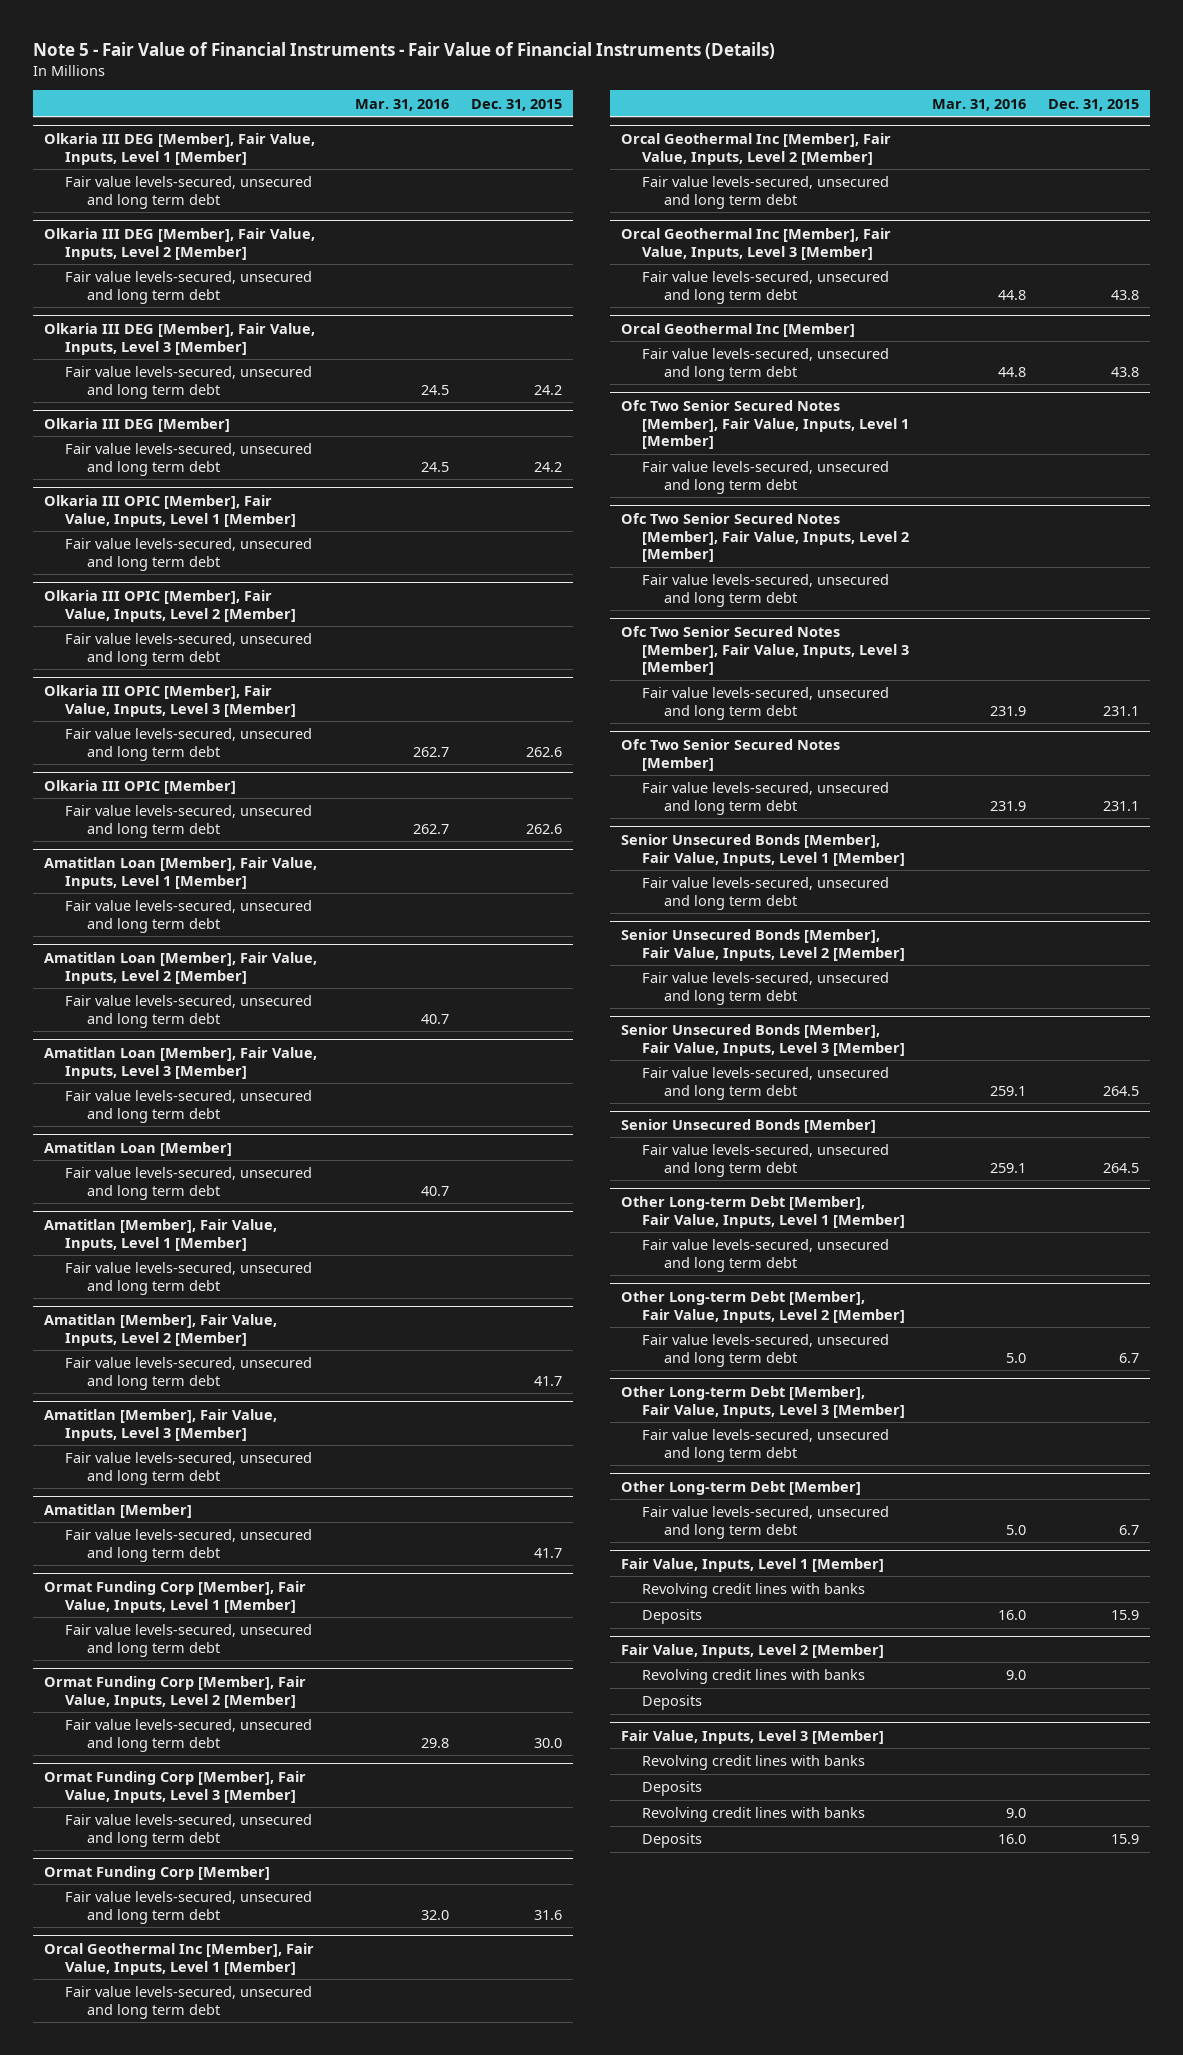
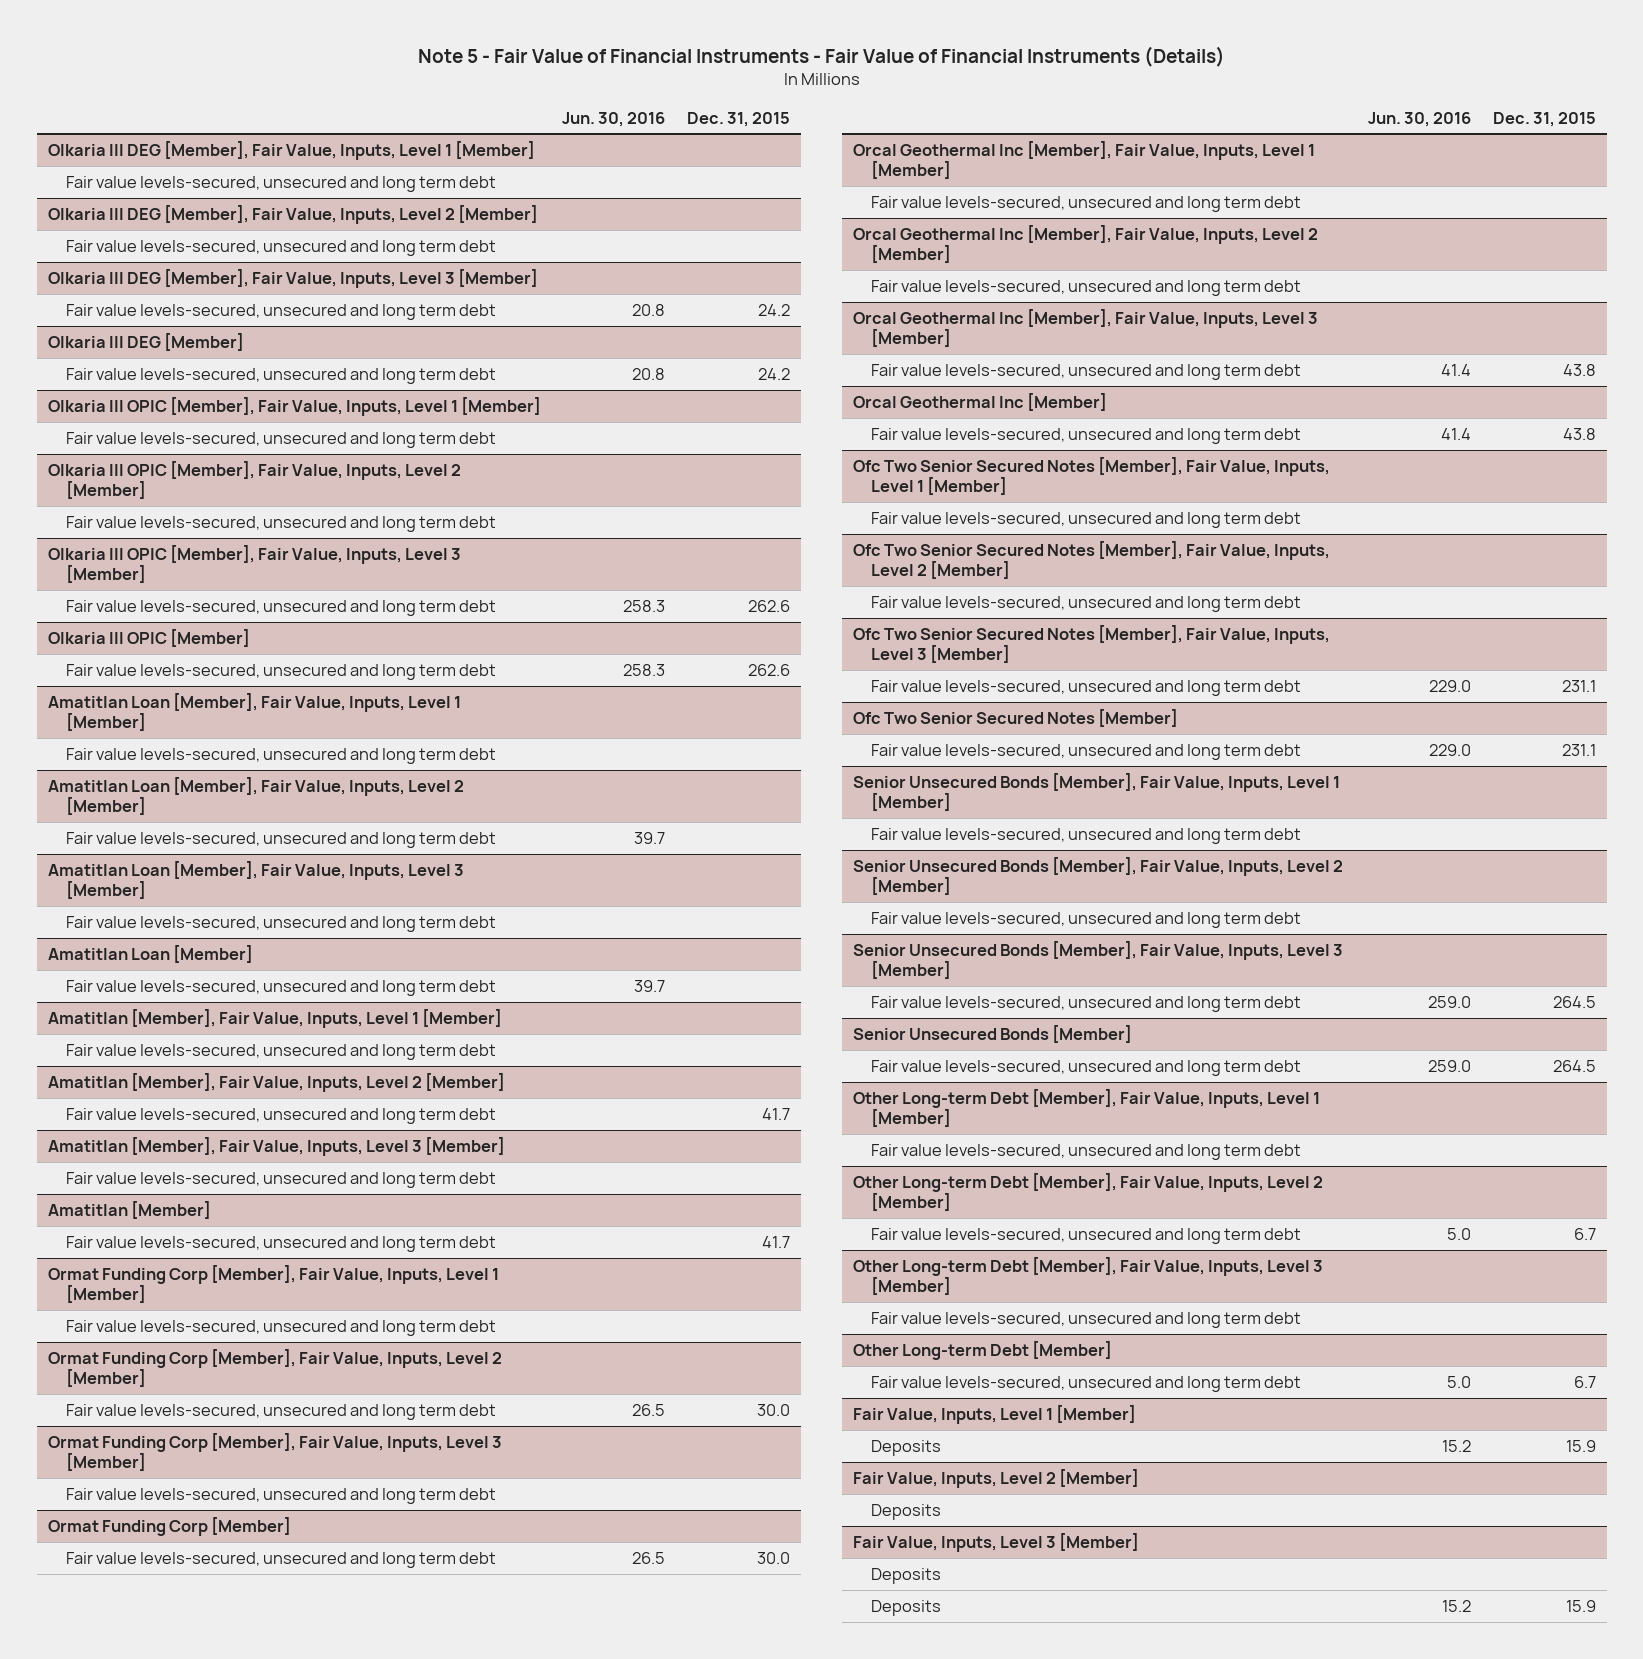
[354,98,449,111] Mar. 31, 2016 -> none
none -> [562,111,666,127] Jun. 30, 2016
[534,1909,563,1920] 31.6 -> [757,1552,791,1565] 30.0
[642,1583,866,1599] Revolving credit lines with banks -> none
[642,1669,866,1685] Revolving credit lines with banks -> none
[642,1755,866,1771] Revolving credit lines with banks -> none
[642,1807,866,1823] Revolving credit lines with banks -> none

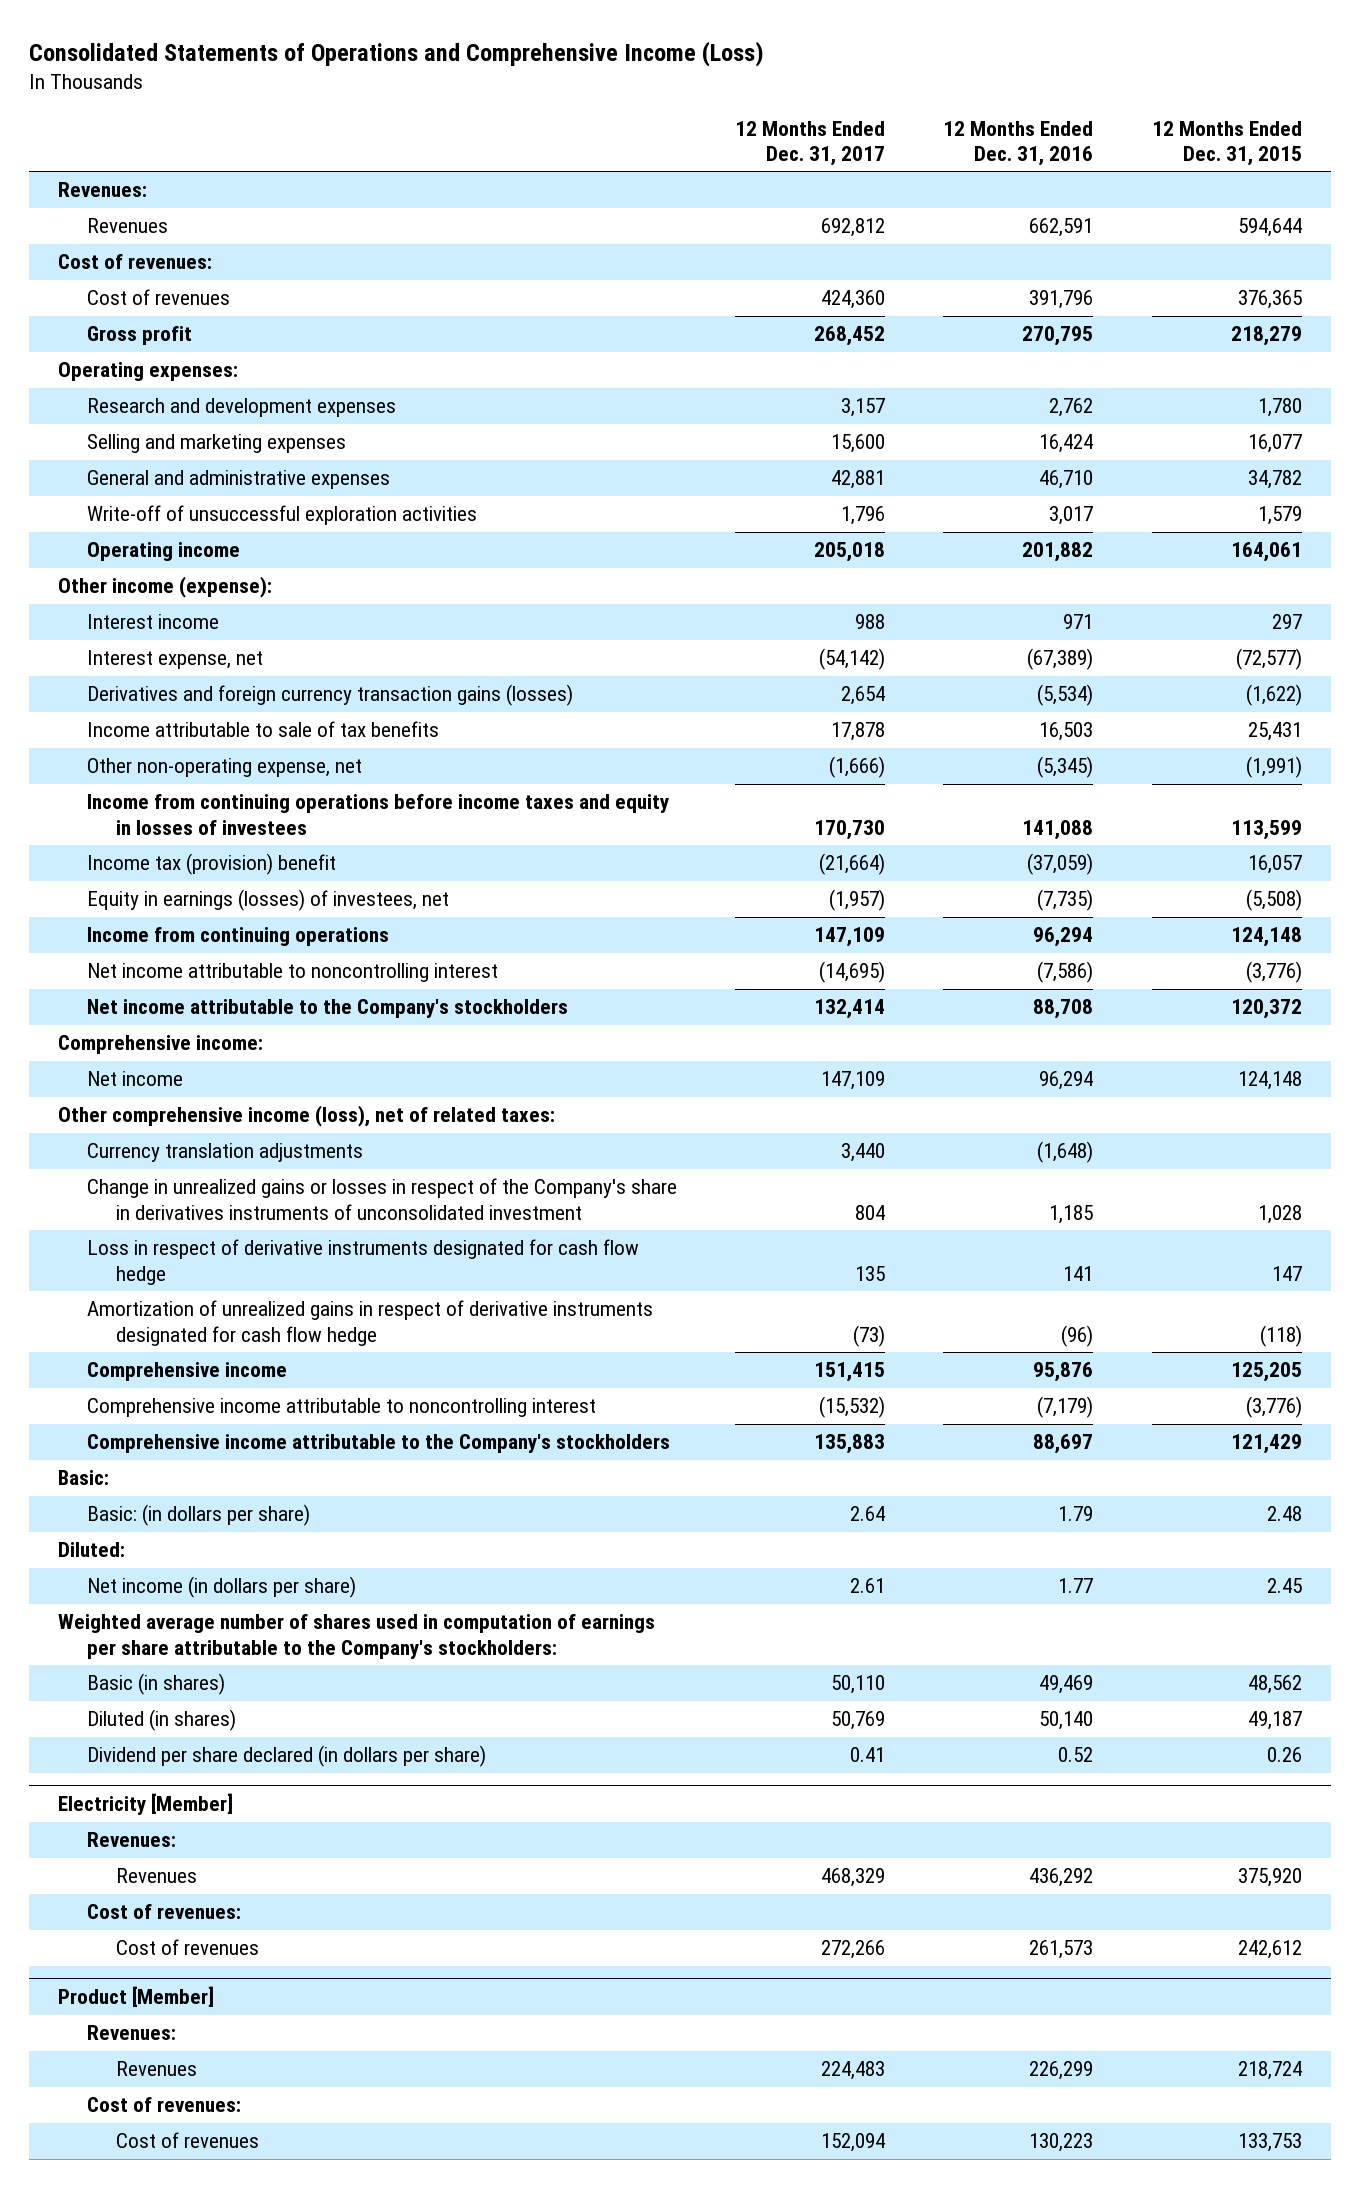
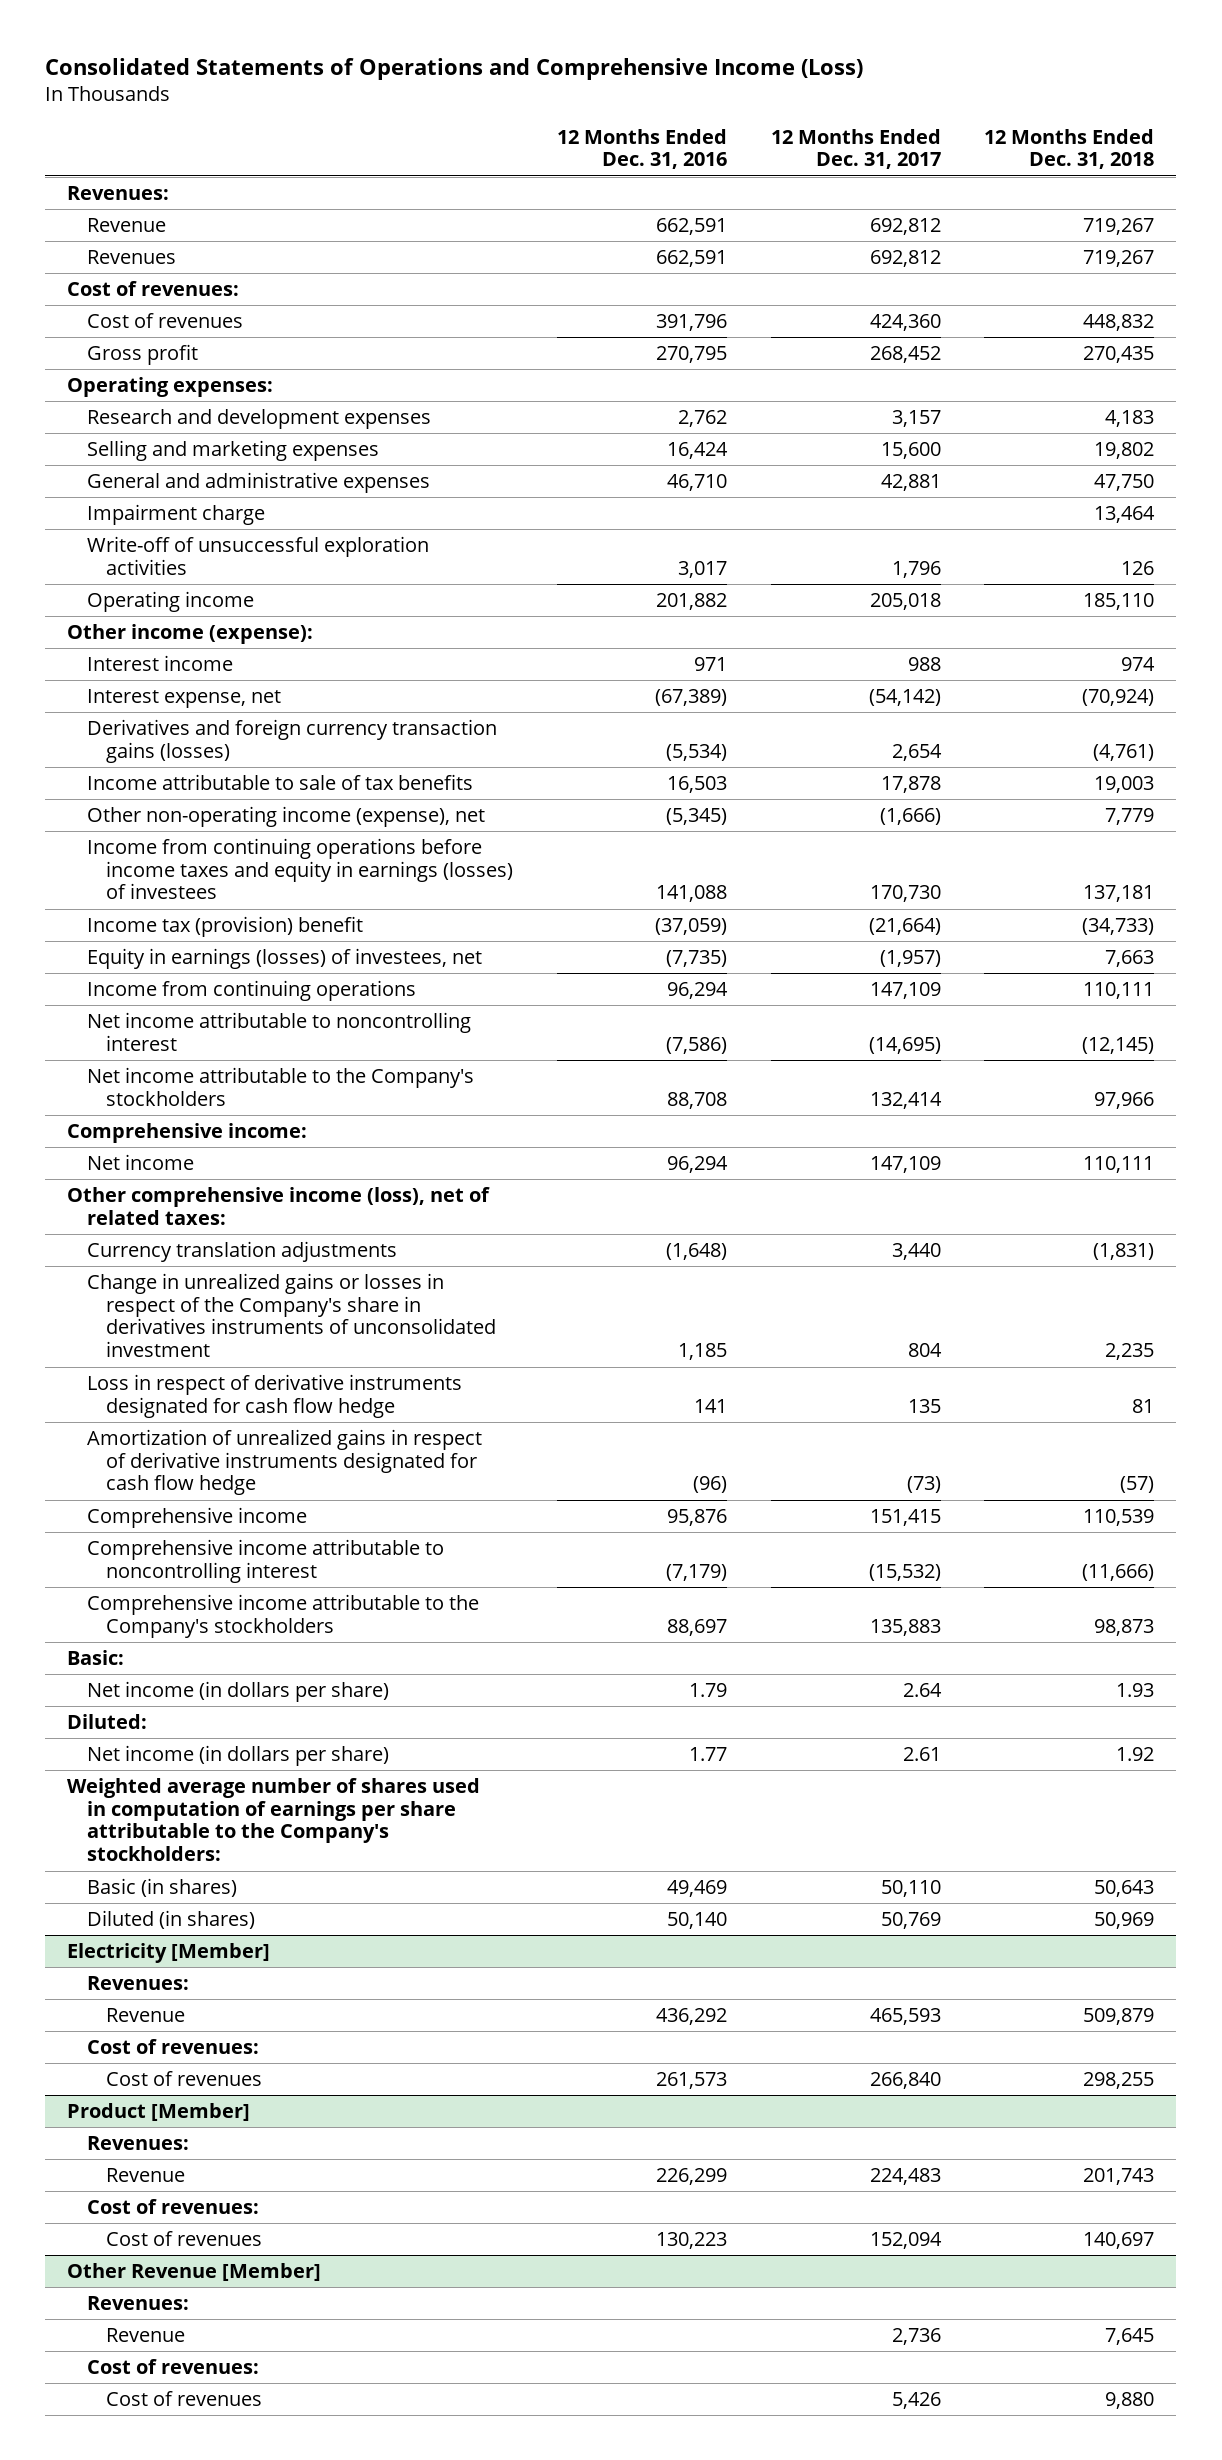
[1151,120,1302,166] 12 Months Ended Dec. 31, 2015 -> none
none -> [984,128,1155,170] 12 Months Ended Dec. 31, 2018
none -> [86,218,166,233] Revenue
none -> [86,504,265,526] Impairment charge
[87,758,363,778] Other non-operating expense, net -> [86,806,485,828] Other non-operating income (expense), net
[87,794,670,835] Income from continuing operations before income taxes and equity in losses of investees -> [86,838,513,900] Income from continuing operations before income taxes and equity in earnings (losses) of investees
[87,1504,311,1527] Basic: (in dollars per share) -> [86,1681,389,1703] Net income (in dollars per share)
[87,1745,487,1768] Dividend per share declared (in dollars per share) -> none
[115,1868,197,1884] Revenues -> none
none -> [105,2008,185,2023] Revenue
[821,1940,886,1960] 272,266 -> [869,2072,941,2090] 266,840
[115,2061,197,2077] Revenues -> [105,2168,185,2183] Revenue
none -> [67,2263,322,2282] Other Revenue [Member]
none -> [86,2296,189,2311] Revenues:
none -> [105,2328,185,2343] Revenue
none -> [86,2359,259,2375] Cost of revenues:
none -> [105,2391,262,2407] Cost of revenues

